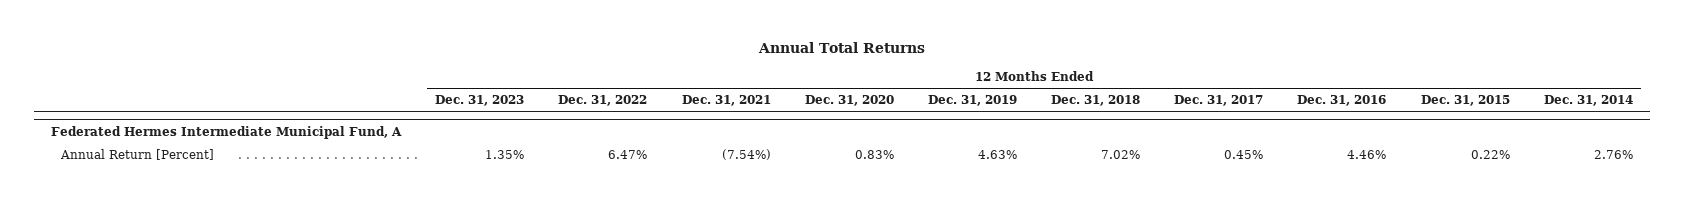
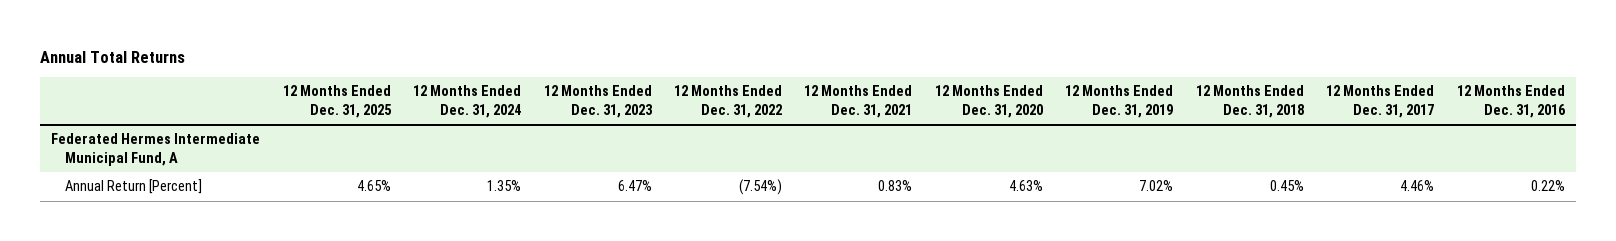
[1420,95,1510,107] Dec. 31, 2015 -> none
[1543,95,1633,107] Dec. 31, 2014 -> none
none -> [282,85,392,119] 12 Months Ended Dec. 31, 2025
none -> [413,85,522,119] 12 Months Ended Dec. 31, 2024
[485,150,525,160] 1.35% -> [617,180,652,192] 6.47%
[608,150,648,160] 6.47% -> [739,179,783,196] (7.54%)
[721,149,771,161] (7.54%) -> [878,180,913,192] 0.83%
[854,150,894,160] 0.83% -> [1008,180,1043,192] 4.63%
[977,150,1017,160] 4.63% -> [1139,180,1174,192] 7.02%
[1101,150,1141,160] 7.02% -> [1269,180,1304,192] 0.45%
[1224,150,1264,160] 0.45% -> [1400,180,1435,192] 4.46%
[1347,150,1387,160] 4.46% -> [1530,180,1565,192] 0.22%

